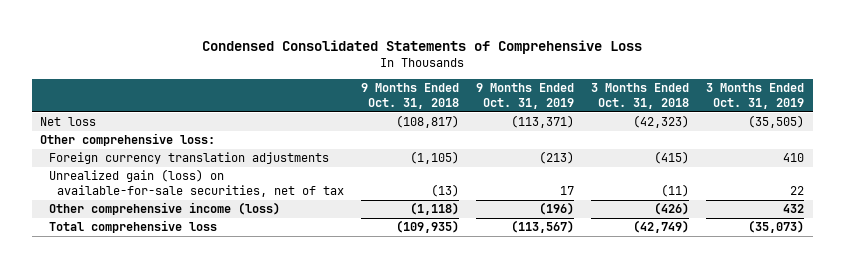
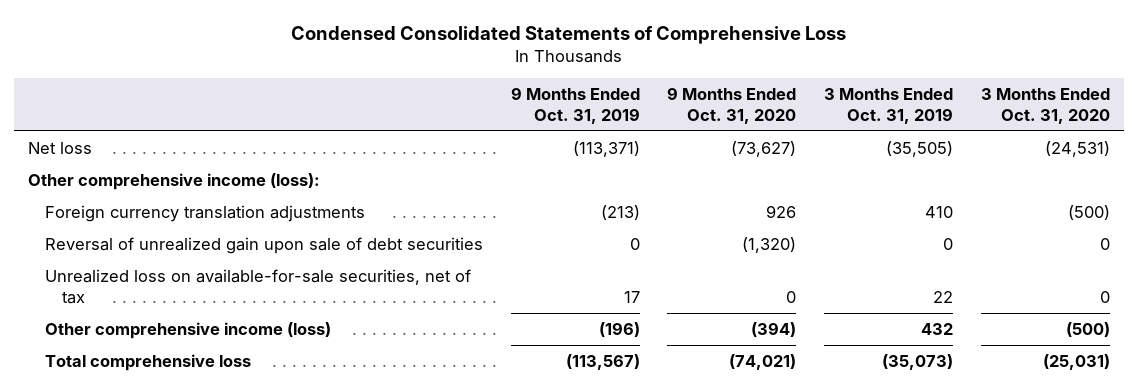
[361,83,460,110] 9 Months Ended Oct. 31, 2018 -> none
[591,83,690,110] 3 Months Ended Oct. 31, 2018 -> none
none -> [667,86,797,124] 9 Months Ended Oct. 31, 2020
none -> [980,87,1110,124] 3 Months Ended Oct. 31, 2020
[40,133,216,147] Other comprehensive loss: -> [28,173,321,191] Other comprehensive income (loss):
none -> [44,237,483,255] Reversal of unrealized gain upon sale of debt securities
[48,169,345,198] Unrealized gain (loss) on available-for-sale securities, net of tax -> [44,269,471,304] Unrealized loss on available-for-sale securities, net of tax

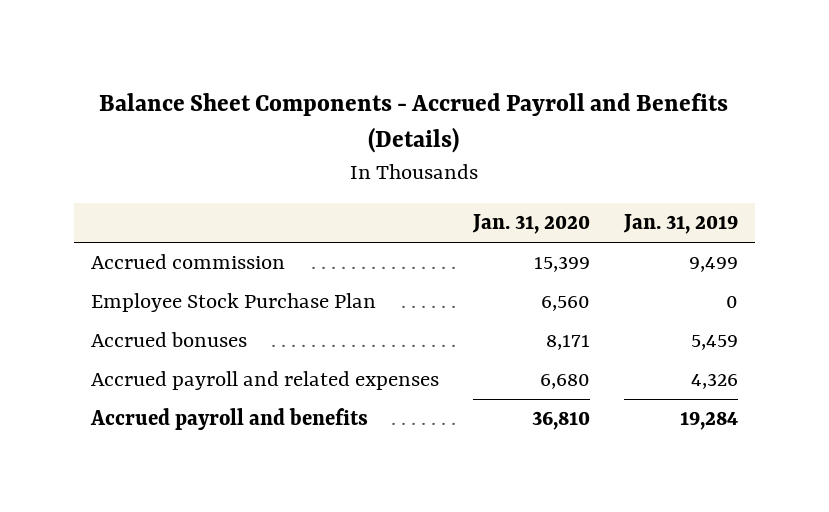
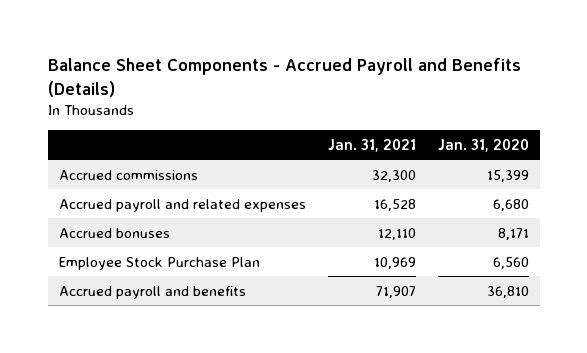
[622,214,738,235] Jan. 31, 2019 -> none
none -> [327,138,416,152] Jan. 31, 2021
[90,254,285,270] Accrued commission -> [58,169,198,180] Accrued commissions
[90,332,247,348] Accrued bonuses -> [58,227,170,238] Accrued bonuses
[90,293,376,313] Employee Stock Purchase Plan -> [58,256,260,270] Employee Stock Purchase Plan

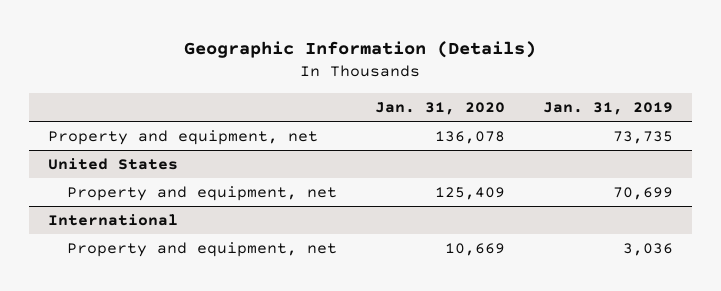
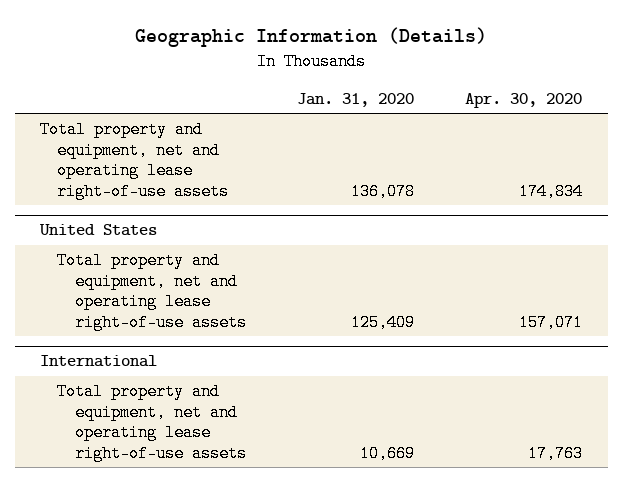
[542,101,673,115] Jan. 31, 2019 -> none
none -> [465,93,583,109] Apr. 30, 2020
[48,130,319,146] Property and equipment, net -> [40,121,230,200] Total property and equipment, net and operating lease right-of-use assets
[66,186,337,202] Property and equipment, net -> [57,252,247,331] Total property and equipment, net and operating lease right-of-use assets
[66,242,337,258] Property and equipment, net -> [57,383,247,462] Total property and equipment, net and operating lease right-of-use assets

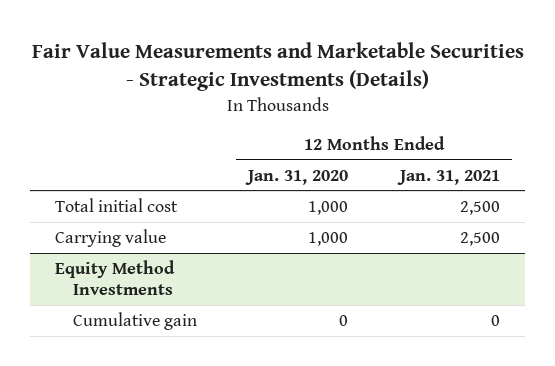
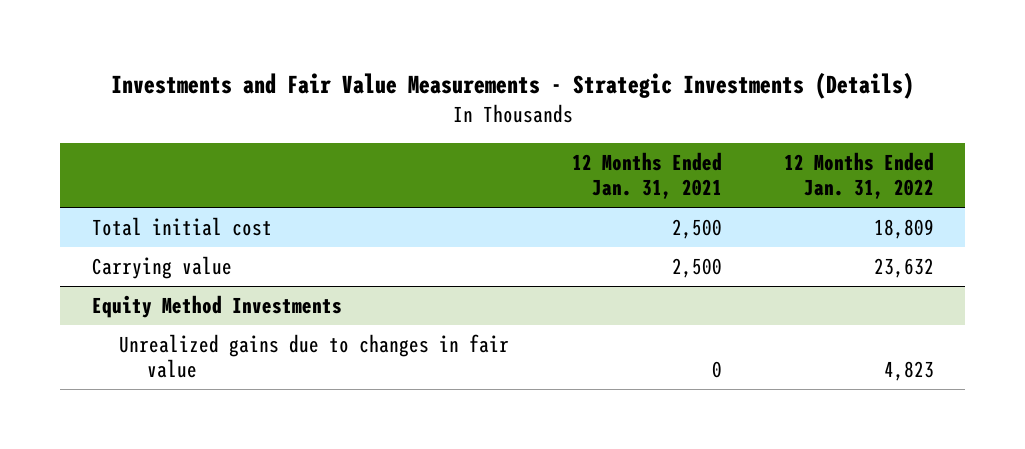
[31,42,524,92] Fair Value Measurements and Marketable Securities - Strategic Investments (Details) -> [110,72,914,100] Investments and Fair Value Measurements - Strategic Investments (Details)
[245,169,349,185] Jan. 31, 2020 -> none
none -> [783,152,934,200] 12 Months Ended Jan. 31, 2022
[73,311,198,330] Cumulative gain -> [119,333,510,379] Unrealized gains due to changes in fair value

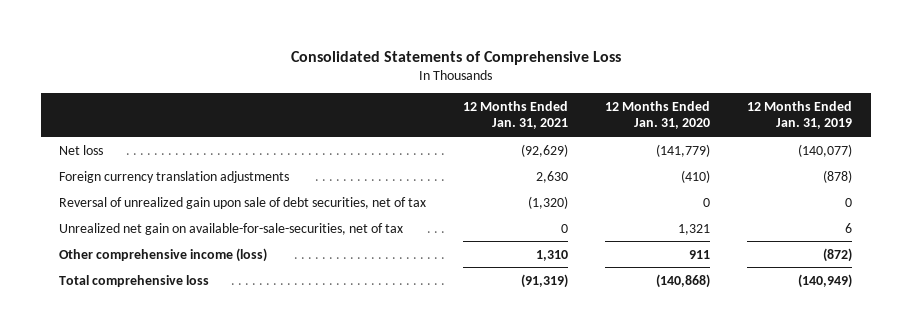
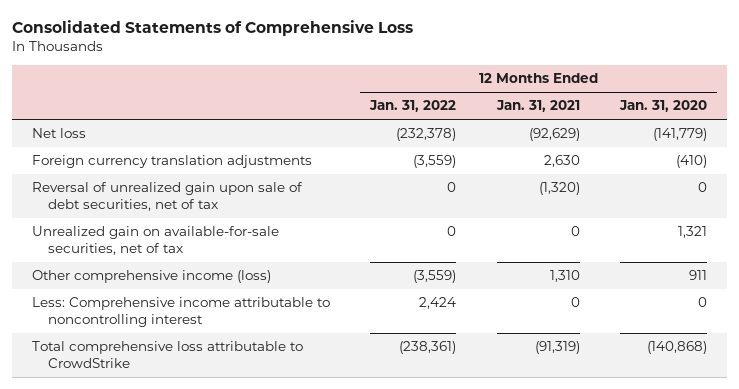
[747,100,853,130] 12 Months Ended Jan. 31, 2019 -> none
none -> [369,100,457,113] Jan. 31, 2022
[59,222,404,235] Unrealized net gain on available-for-sale-securities, net of tax -> [32,226,280,256] Unrealized gain on available-for-sale securities, net of tax
none -> [32,297,331,328] Less: Comprehensive income attributable to noncontrolling interest
[59,274,210,287] Total comprehensive loss -> [32,341,304,369] Total comprehensive loss attributable to CrowdStrike

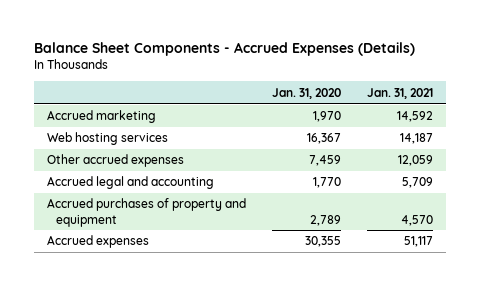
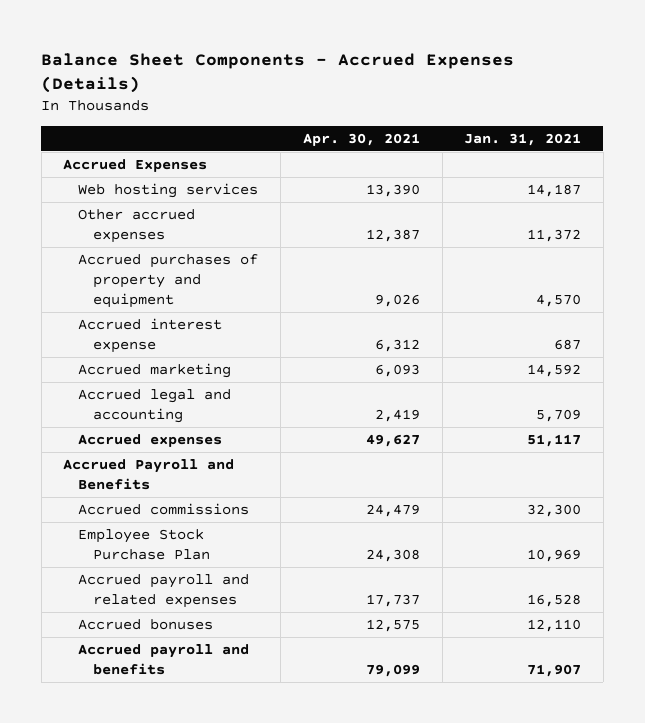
[272,87,342,99] Jan. 31, 2020 -> none
none -> [302,132,420,146] Apr. 30, 2021
none -> [63,159,208,173] Accrued Expenses
[398,155,434,167] 12,059 -> [527,229,582,243] 11,372
none -> [78,318,223,354] Accrued interest expense
[47,110,157,124] Accrued marketing -> [78,363,232,379] Accrued marketing
[47,176,215,190] Accrued legal and accounting -> [78,389,232,424] Accrued legal and accounting
none -> [63,459,235,491] Accrued Payroll and Benefits
none -> [78,503,250,516] Accrued commissions
none -> [78,529,211,561] Employee Stock Purchase Plan
none -> [78,574,250,609] Accrued payroll and related expenses
none -> [78,619,214,631] Accrued bonuses
none -> [78,644,250,676] Accrued payroll and benefits

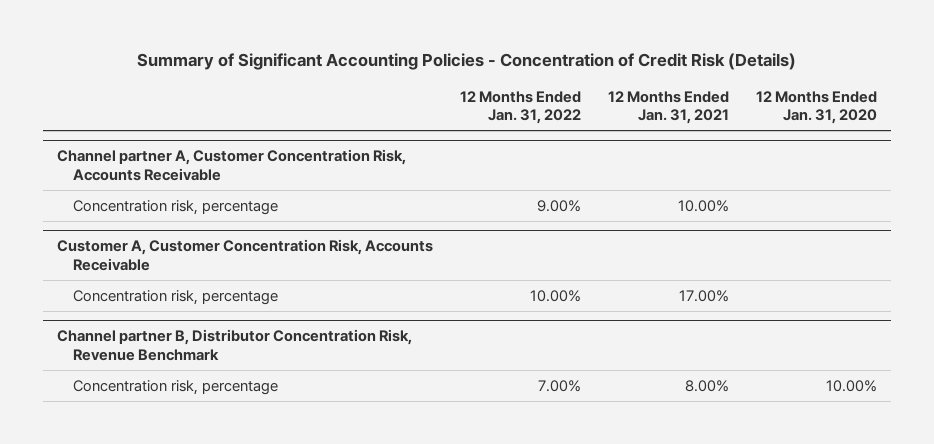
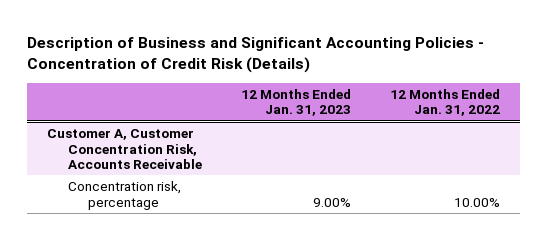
[136,53,796,71] Summary of Significant Accounting Policies - Concentration of Credit Risk (Details) -> [27,37,485,74] Description of Business and Significant Accounting Policies - Concentration of Credit Risk (Details)
[608,90,730,125] 12 Months Ended Jan. 31, 2021 -> none
[756,90,878,125] 12 Months Ended Jan. 31, 2020 -> none
none -> [240,88,351,117] 12 Months Ended Jan. 31, 2023
[56,149,406,182] Channel partner A, Customer Concentration Risk, Accounts Receivable -> none
[73,199,279,215] Concentration risk, percentage -> none
[56,329,412,362] Channel partner B, Distributor Concentration Risk, Revenue Benchmark -> none
[73,379,279,395] Concentration risk, percentage -> none

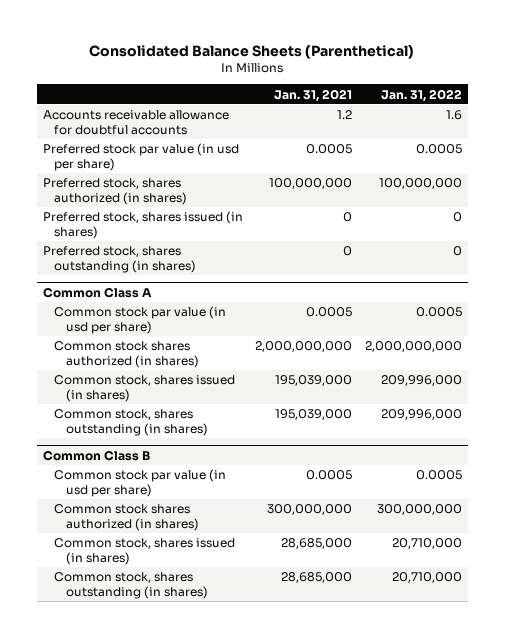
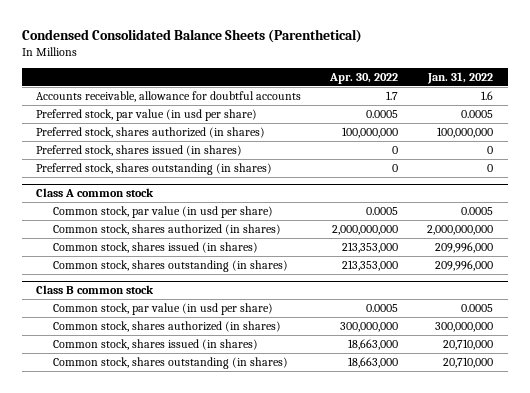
[89,44,415,59] Consolidated Balance Sheets (Parenthetical) -> [21,29,362,44] Condensed Consolidated Balance Sheets (Parenthetical)
[274,88,353,102] Jan. 31, 2021 -> none
none -> [329,72,399,84] Apr. 30, 2022
[42,110,229,135] Accounts receivable allowance for doubtful accounts -> [36,90,302,102] Accounts receivable, allowance for doubtful accounts
[42,143,239,171] Preferred stock par value (in usd per share) -> [36,108,258,121] Preferred stock, par value (in usd per share)
[42,286,152,298] Common Class A -> [36,188,155,198] Class A common stock
[54,306,227,334] Common stock par value (in usd per share) -> [52,205,273,218] Common stock, par value (in usd per share)
[54,341,199,368] Common stock shares authorized (in shares) -> [52,223,281,235] Common stock, shares authorized (in shares)
[42,449,150,461] Common Class B -> [36,285,155,295] Class B common stock
[54,469,227,497] Common stock par value (in usd per share) -> [52,302,273,315] Common stock, par value (in usd per share)
[54,504,199,531] Common stock shares authorized (in shares) -> [52,320,281,332] Common stock, shares authorized (in shares)

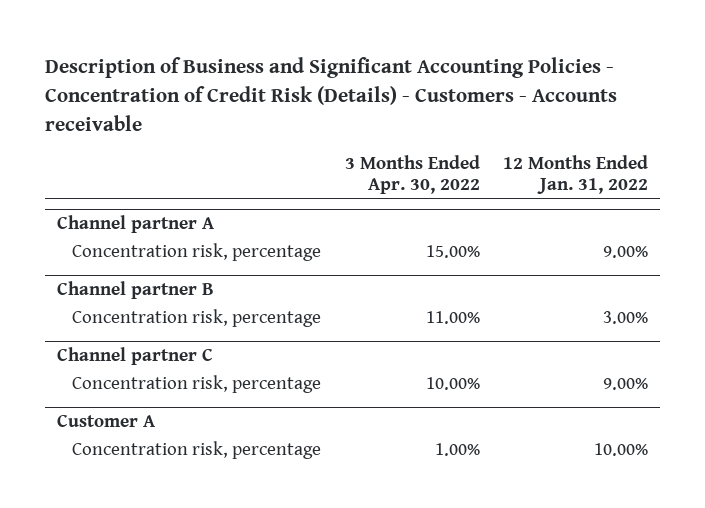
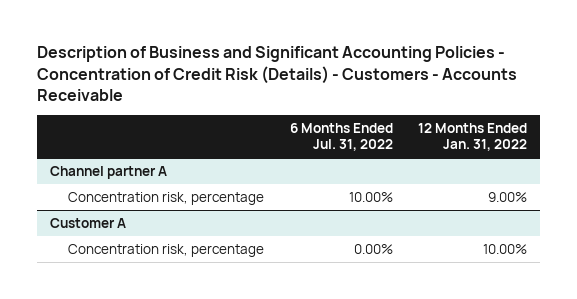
[44,57,617,131] Description of Business and Significant Accounting Policies - Concentration of Credit Risk (Details) - Customers - Accounts receivable -> [37,46,518,101] Description of Business and Significant Accounting Policies - Concentration of Credit Risk (Details) - Customers - Accounts Receivable
[344,154,480,194] 3 Months Ended Apr. 30, 2022 -> none
none -> [289,122,393,151] 6 Months Ended Jul. 31, 2022
[56,281,214,300] Channel partner B -> none
[72,308,322,327] Concentration risk, percentage -> none
[56,347,213,366] Channel partner C -> none
[72,374,322,393] Concentration risk, percentage -> none

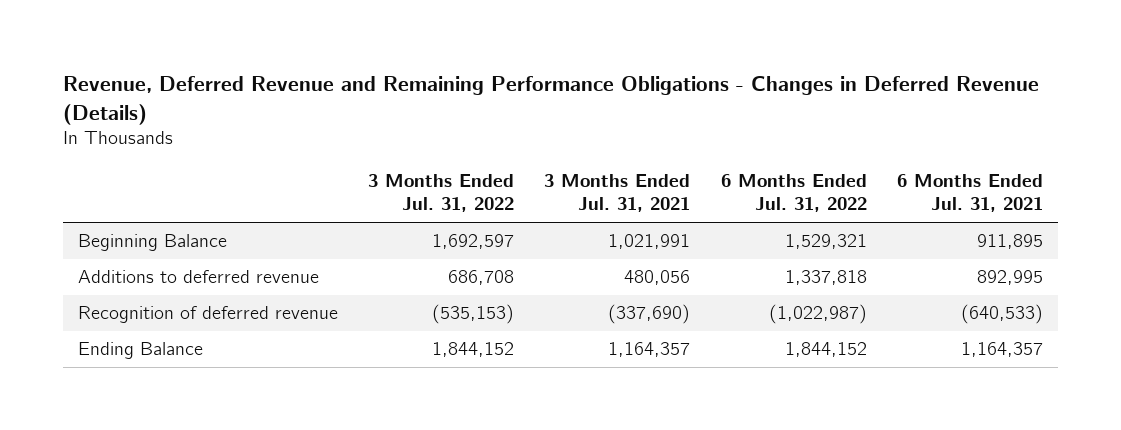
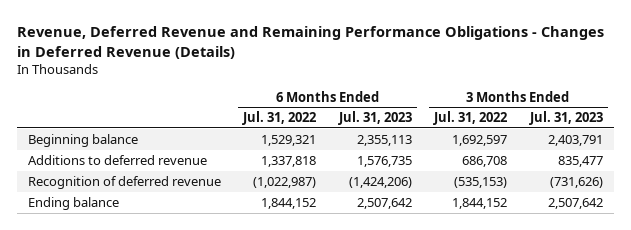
[544,174,691,213] 3 Months Ended Jul. 31, 2021 -> none
[897,174,1044,213] 6 Months Ended Jul. 31, 2021 -> none
none -> [337,111,412,126] Jul. 31, 2023
none -> [528,111,603,126] Jul. 31, 2023
[77,234,227,252] Beginning Balance -> [28,133,139,147] Beginning balance
[77,342,203,360] Ending Balance -> [28,196,120,210] Ending balance

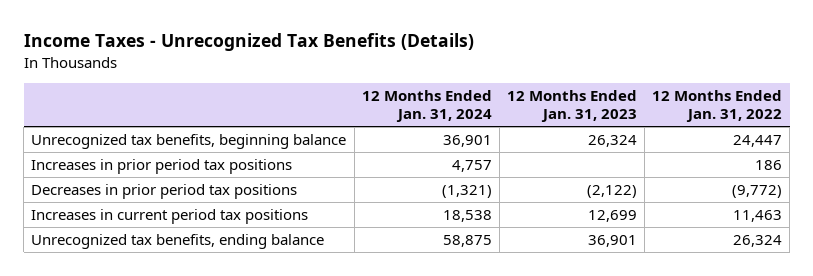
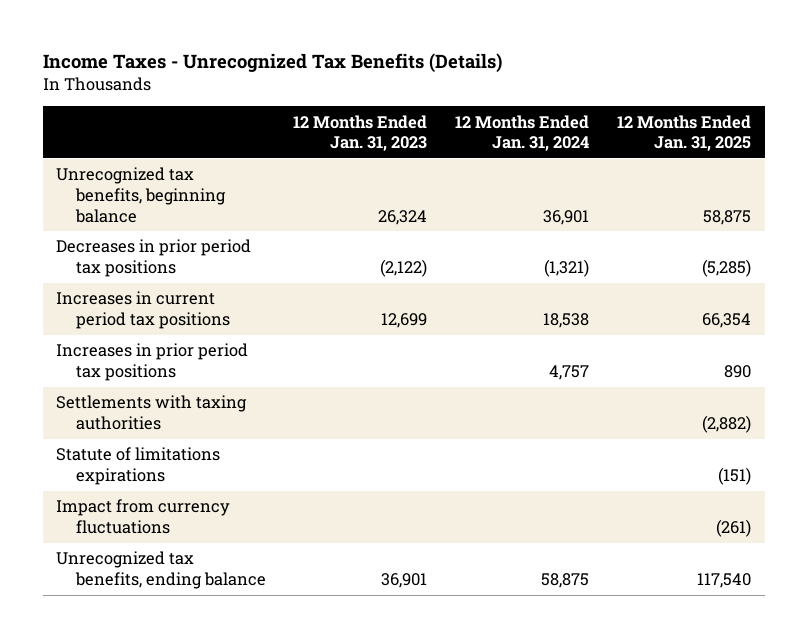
[651,89,782,122] 12 Months Ended Jan. 31, 2022 -> none
none -> [617,114,752,152] 12 Months Ended Jan. 31, 2025
[31,159,293,175] Increases in prior period tax positions -> [56,343,249,382] Increases in prior period tax positions
none -> [56,395,248,431] Settlements with taxing authorities
none -> [56,447,221,486] Statute of limitations expirations
none -> [56,499,231,535] Impact from currency fluctuations

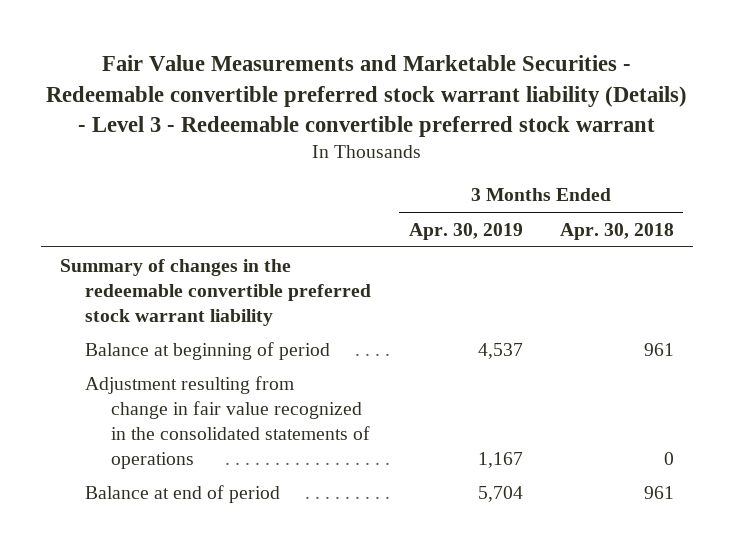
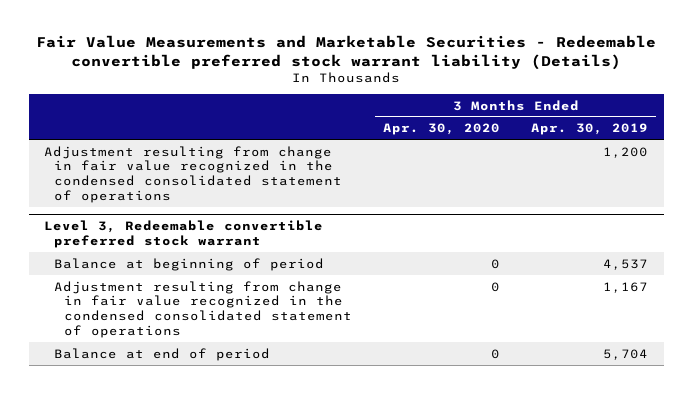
[45,55,687,137] Fair Value Measurements and Marketable Securities - Redeemable convertible preferred stock warrant liability (Details) - Level 3 - Redeemable convertible preferred stock warrant -> [36,35,657,70] Fair Value Measurements and Marketable Securities - Redeemable convertible preferred stock warrant liability (Details)
[559,222,674,240] Apr. 30, 2018 -> none
none -> [383,123,501,136] Apr. 30, 2020
[59,258,372,326] Summary of changes in the redeemable convertible preferred stock warrant liability -> none
none -> [44,145,343,204] Adjustment resulting from change in fair value recognized in the condensed consolidated statement of operations
none -> [44,220,324,248] Level 3, Redeemable convertible preferred stock warrant
[85,375,371,469] Adjustment resulting from change in fair value recognized in the consolidated statements of operations -> [54,280,352,339] Adjustment resulting from change in fair value recognized in the condensed consolidated statement of operations

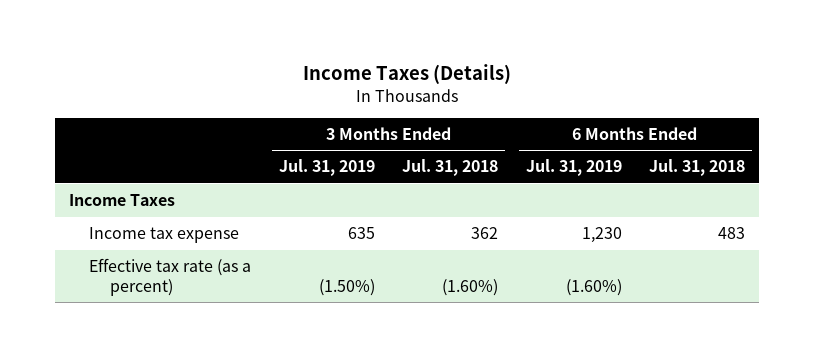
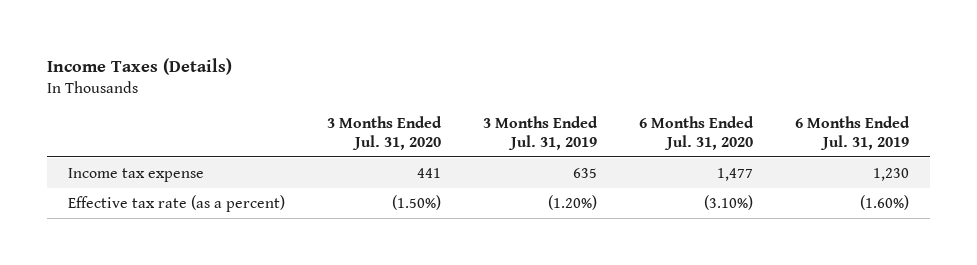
[402,159,499,177] Jul. 31, 2018 -> none
[649,159,746,177] Jul. 31, 2018 -> none
none -> [327,116,443,151] 3 Months Ended Jul. 31, 2020
none -> [639,116,755,151] 6 Months Ended Jul. 31, 2020
[68,194,175,207] Income Taxes -> none
[318,278,375,296] (1.50%) -> [548,194,598,210] (1.20%)

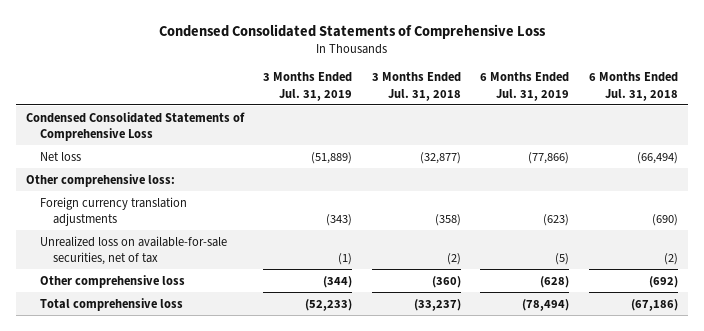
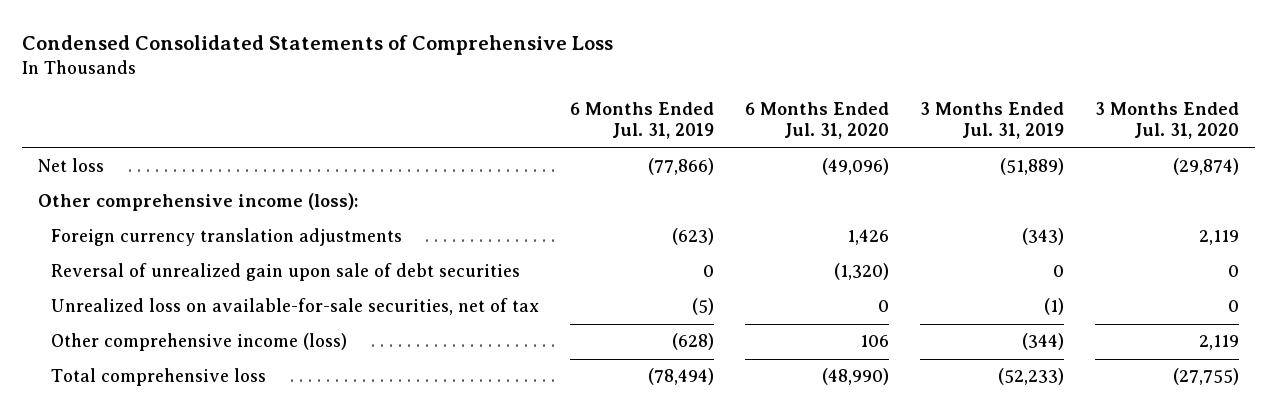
[371,72,461,101] 3 Months Ended Jul. 31, 2018 -> none
[589,72,679,101] 6 Months Ended Jul. 31, 2018 -> none
none -> [745,102,890,140] 6 Months Ended Jul. 31, 2020
none -> [1095,102,1240,140] 3 Months Ended Jul. 31, 2020
[25,111,245,142] Condensed Consolidated Statements of Comprehensive Loss -> none
[25,173,175,187] Other comprehensive loss: -> [37,193,358,212] Other comprehensive income (loss):
none -> [51,263,521,282] Reversal of unrealized gain upon sale of debt securities
[39,274,185,288] Other comprehensive loss -> [51,333,348,352] Other comprehensive income (loss)

